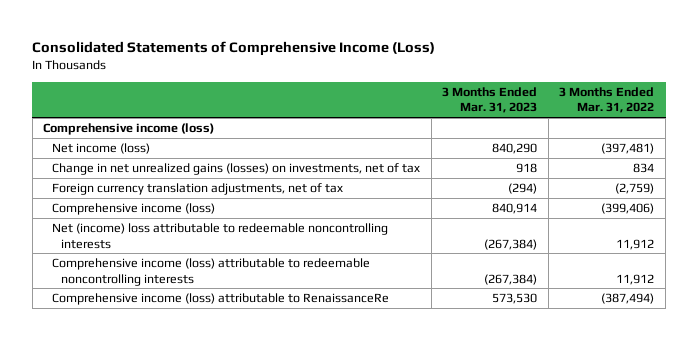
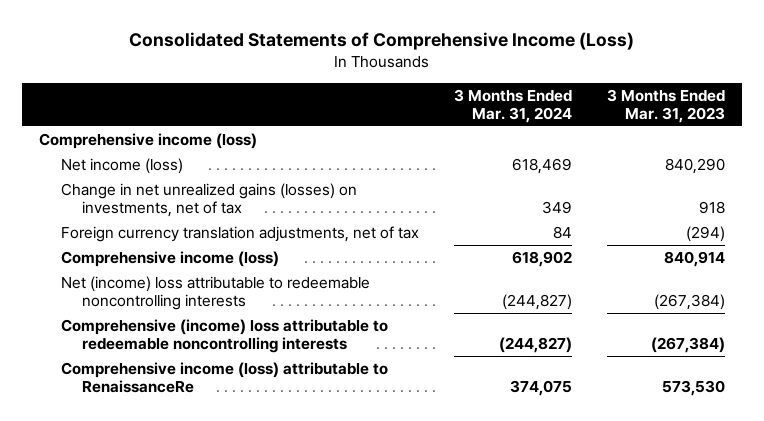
[559,86,655,114] 3 Months Ended Mar. 31, 2022 -> none
none -> [453,89,572,124] 3 Months Ended Mar. 31, 2024
[52,257,371,286] Comprehensive income (loss) attributable to redeemable noncontrolling interests -> [60,318,388,354] Comprehensive (income) loss attributable to redeemable noncontrolling interests

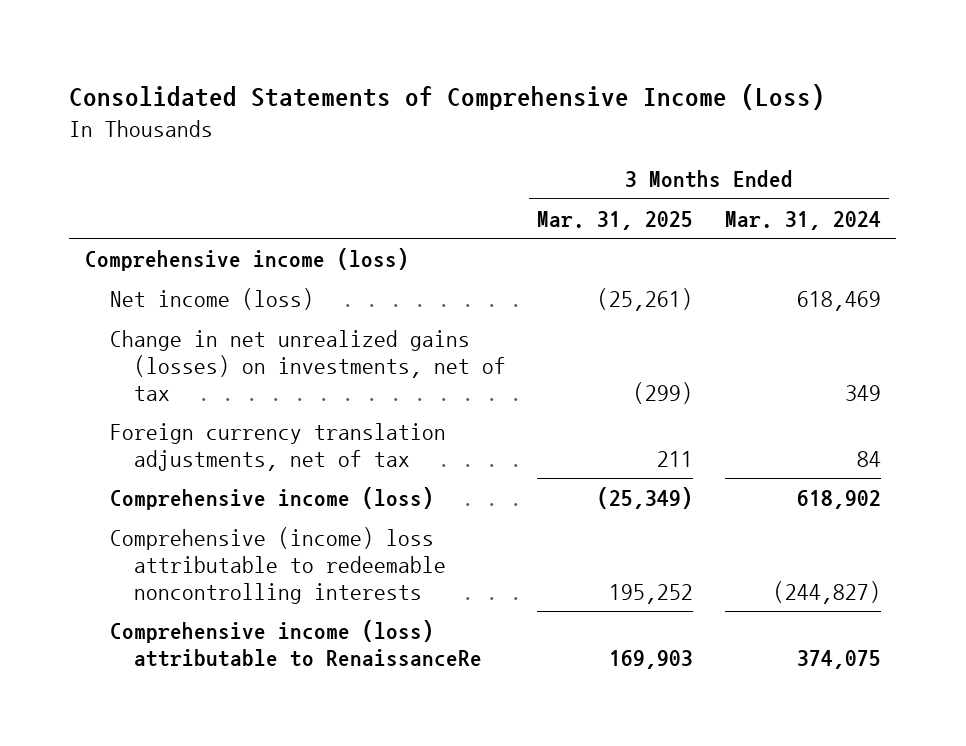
[606,89,725,124] 3 Months Ended Mar. 31, 2023 -> none
none -> [537,210,694,230] Mar. 31, 2025
[60,275,370,311] Net (income) loss attributable to redeemable noncontrolling interests -> none

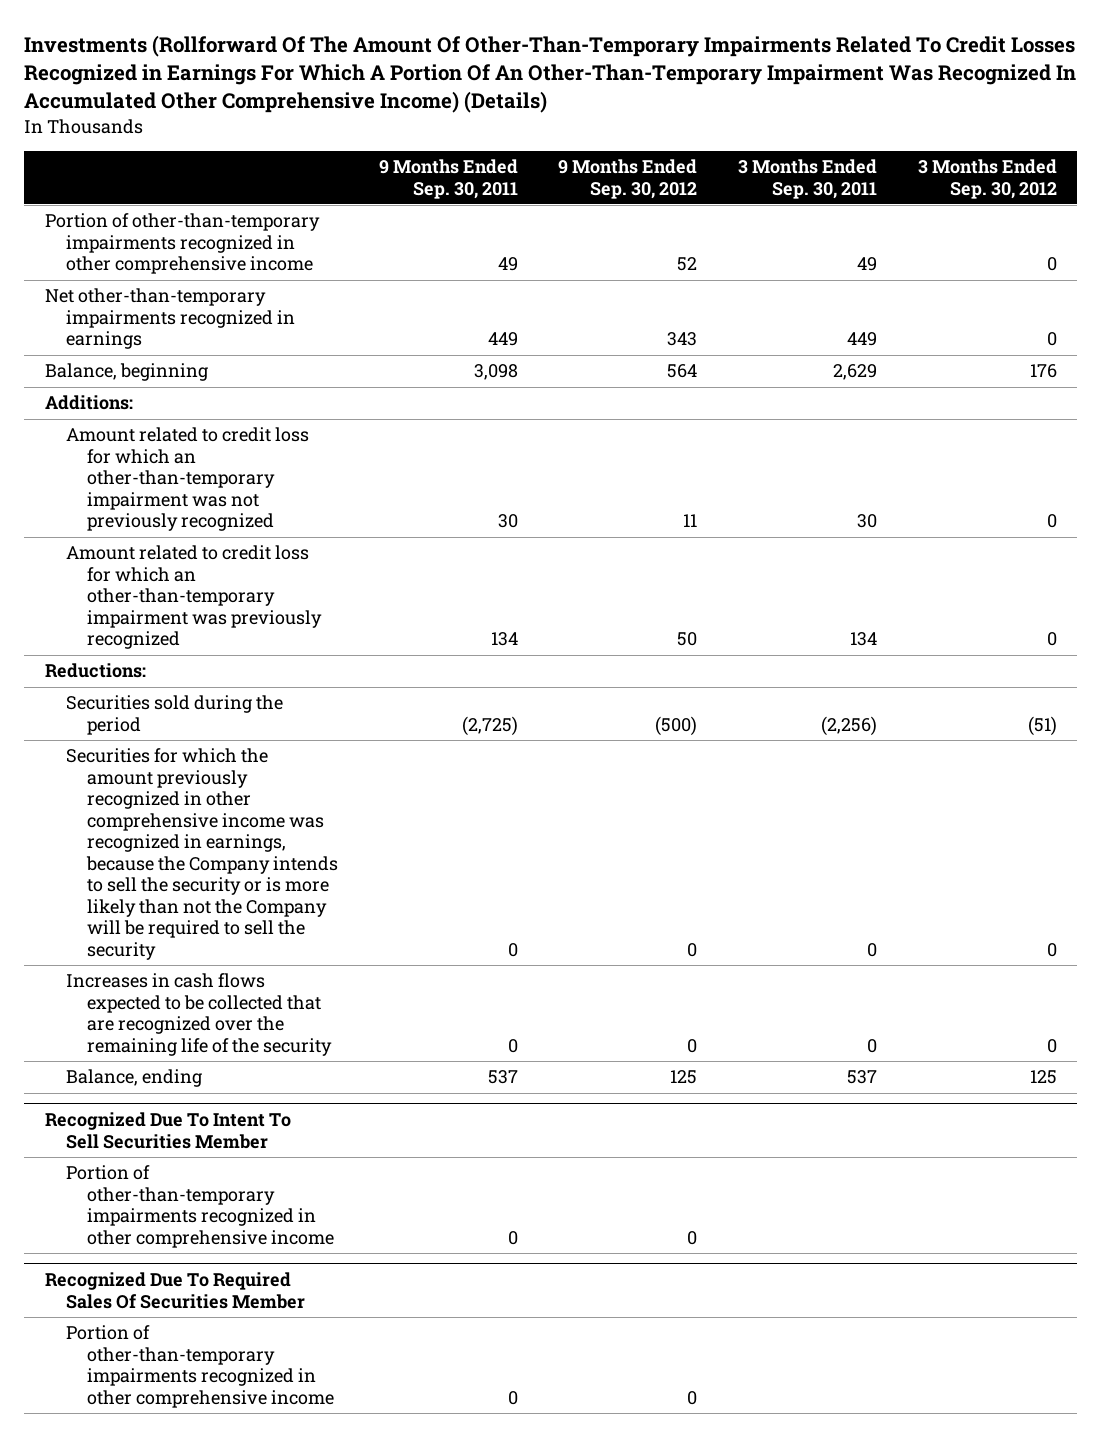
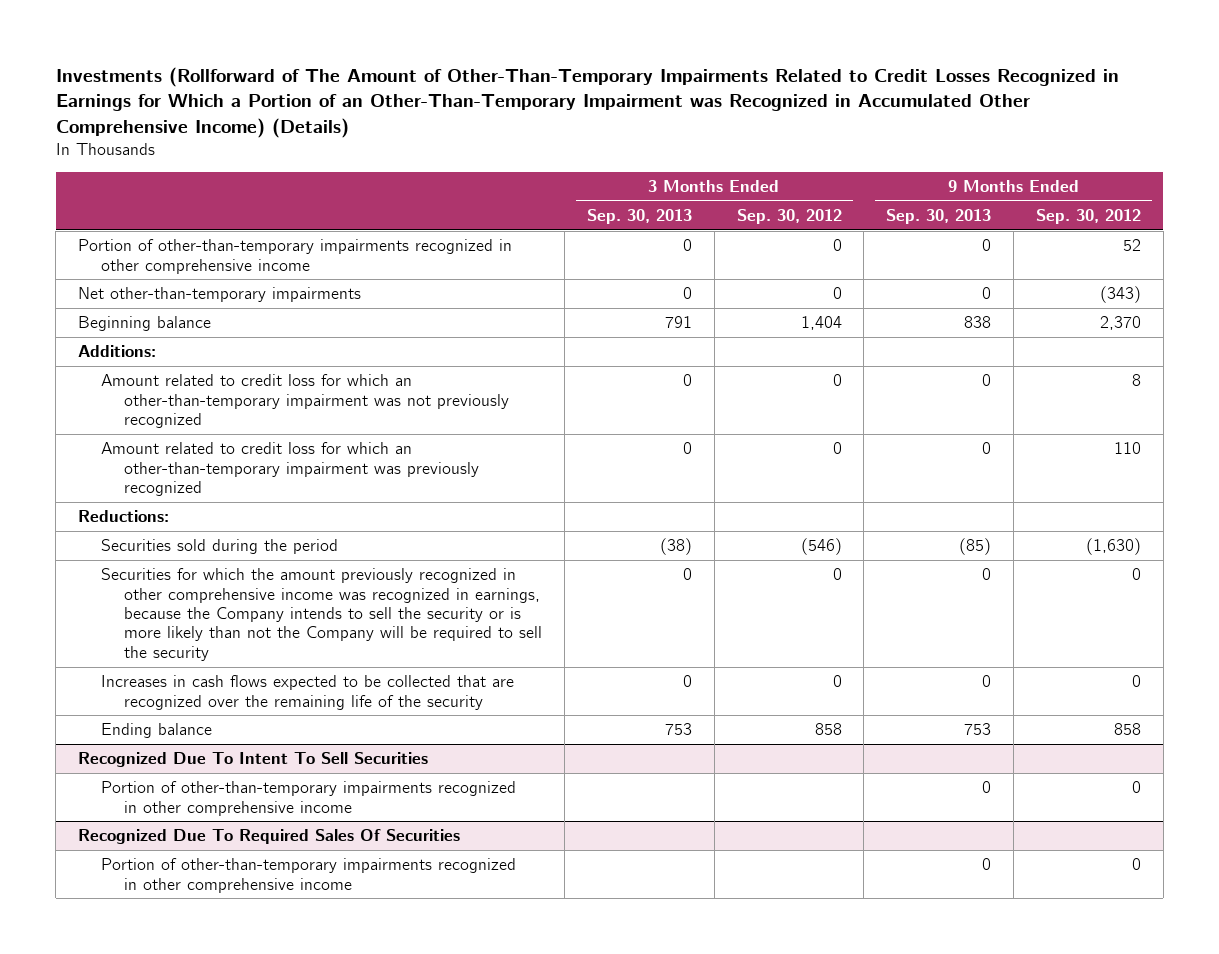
[24,35,1077,114] Investments (Rollforward Of The Amount Of Other-Than-Temporary Impairments Related To Credit Losses Recognized in Earnings For Which A Portion Of An Other-Than-Temporary Impairment Was Recognized In Accumulated Other Comprehensive Income) (Details) -> [55,66,1119,139] Investments (Rollforward of The Amount of Other-Than-Temporary Impairments Related to Credit Losses Recognized in Earnings for Which a Portion of an Other-Than-Temporary Impairment was Recognized in Accumulated Other Comprehensive Income) (Details)
[378,159,518,199] 9 Months Ended Sep. 30, 2011 -> none
[738,159,878,199] 3 Months Ended Sep. 30, 2011 -> none
none -> [586,208,692,224] Sep. 30, 2013
none -> [886,208,992,224] Sep. 30, 2013
[44,288,295,350] Net other-than-temporary impairments recognized in earnings -> [78,287,362,303] Net other-than-temporary impairments
[667,332,698,347] 343 -> [1099,286,1141,304] (343)
[44,363,208,382] Balance, beginning -> [78,316,212,332] Beginning balance
[667,364,698,379] 564 -> [1099,316,1141,331] 2,370
[1029,364,1057,379] 176 -> [800,316,842,331] 1,404
[683,514,698,528] 11 -> [1131,374,1141,387] 8
[677,632,698,647] 50 -> [1113,442,1141,455] 110
[655,715,698,736] (500) -> [1085,538,1141,556] (1,630)
[1027,715,1057,736] (51) -> [800,538,842,556] (546)
[65,1069,202,1088] Balance, ending -> [101,723,213,739] Ending balance
[670,1070,698,1085] 125 -> [1113,723,1141,736] 858
[1029,1070,1057,1085] 125 -> [814,723,842,736] 858
[44,1112,291,1149] Recognized Due To Intent To Sell Securities Member -> [78,752,429,768] Recognized Due To Intent To Sell Securities
[44,1272,305,1309] Recognized Due To Required Sales Of Securities Member -> [78,829,461,845] Recognized Due To Required Sales Of Securities

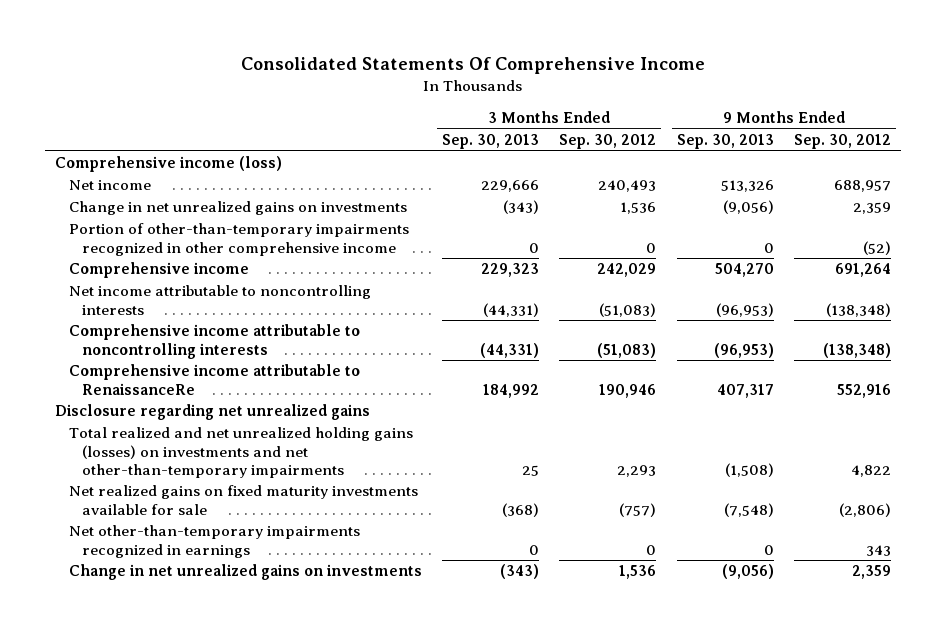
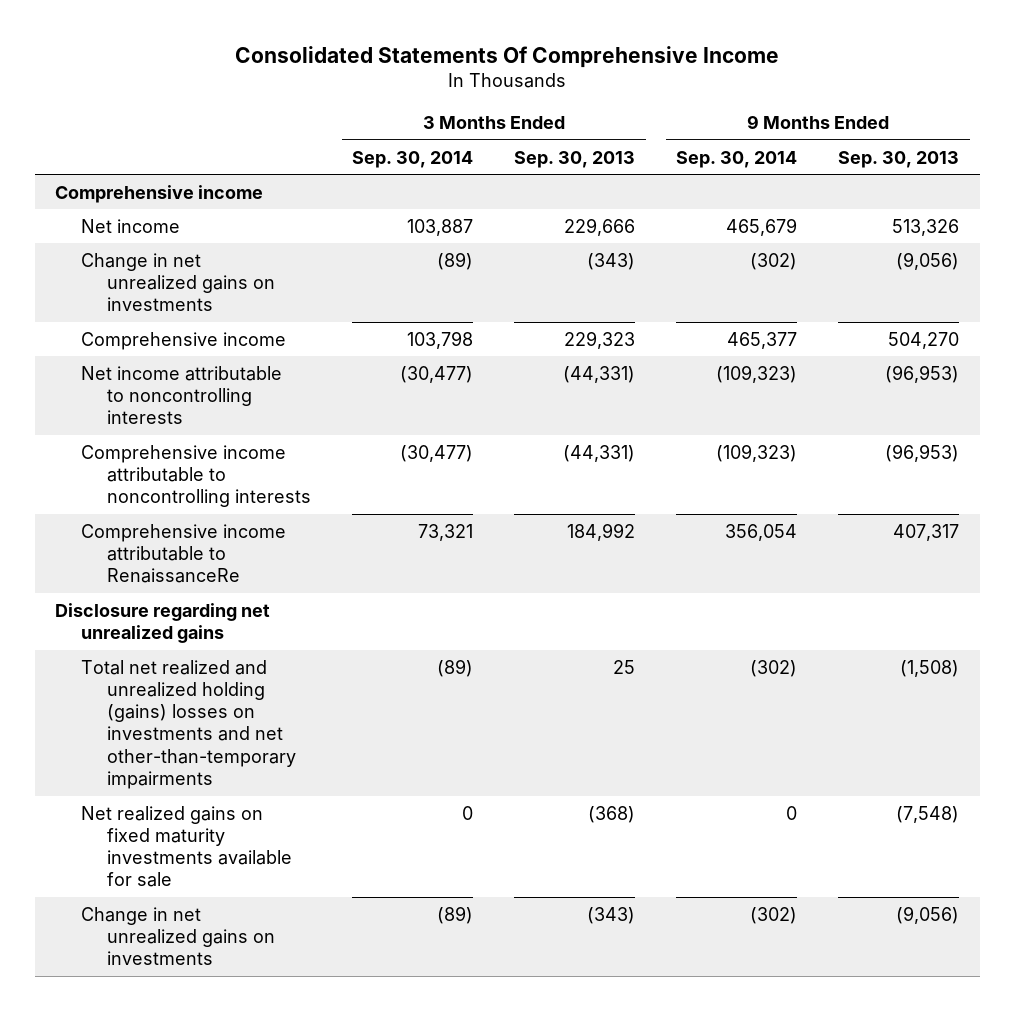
[559,133,657,149] Sep. 30, 2012 -> none
[793,133,891,149] Sep. 30, 2012 -> none
none -> [352,150,474,168] Sep. 30, 2014
none -> [676,150,798,168] Sep. 30, 2014
[55,156,283,173] Comprehensive income (loss) -> [55,184,264,203] Comprehensive income
[68,223,409,256] Portion of other-than-temporary impairments recognized in other comprehensive income -> none
[68,427,413,478] Total realized and net unrealized holding gains (losses) on investments and net other-than-temporary impairments -> [81,659,297,789] Total net realized and unrealized holding (gains) losses on investments and net other-than-temporary impairments
[68,525,360,558] Net other-than-temporary impairments recognized in earnings -> none

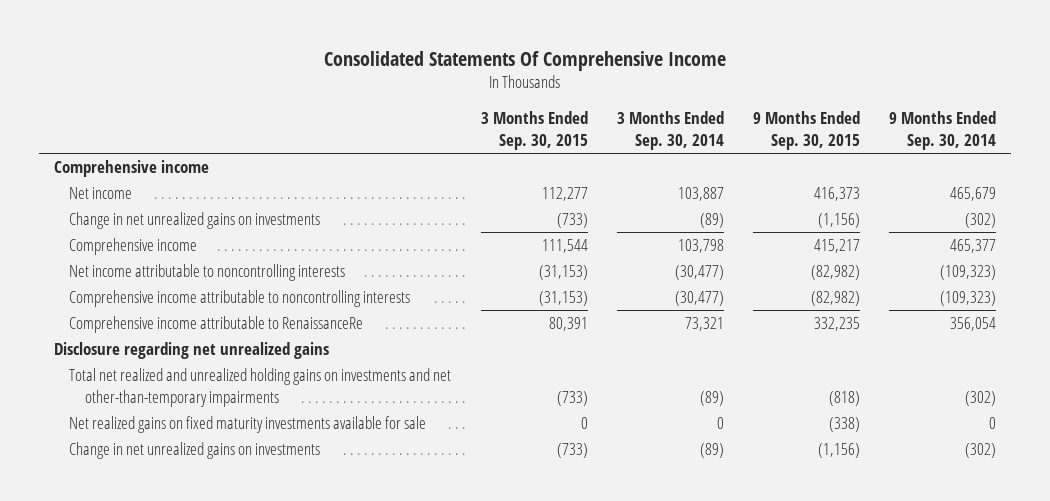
[514,150,636,168] Sep. 30, 2013 -> none
[838,150,960,168] Sep. 30, 2013 -> none
none -> [480,111,588,151] 3 Months Ended Sep. 30, 2015
none -> [752,111,860,151] 9 Months Ended Sep. 30, 2015
[81,659,297,789] Total net realized and unrealized holding (gains) losses on investments and net other-than-temporary impairments -> [69,367,452,407] Total net realized and unrealized holding gains on investments and net other-than-temporary impairments

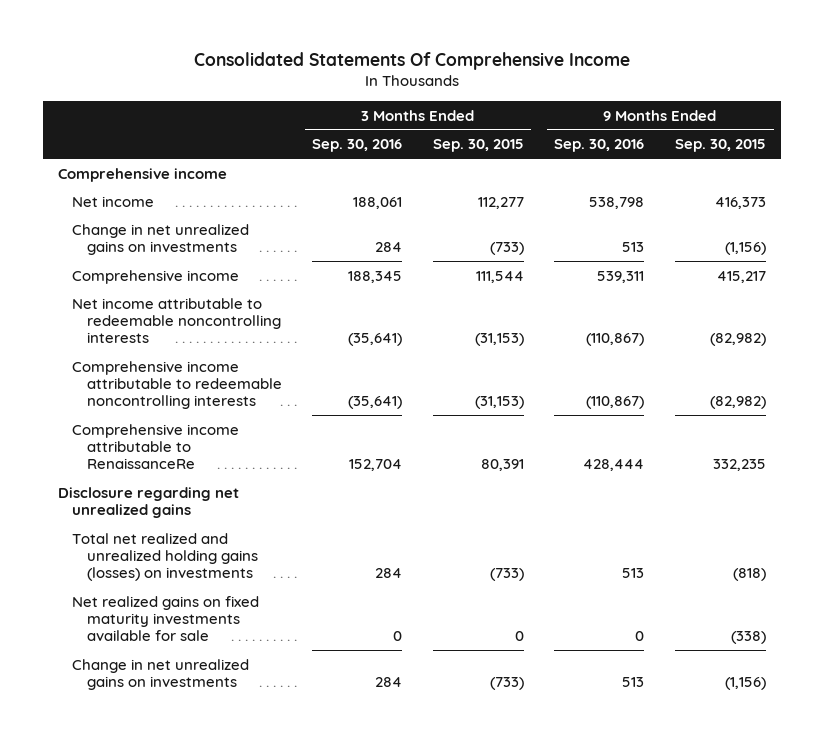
[616,111,724,151] 3 Months Ended Sep. 30, 2014 -> none
[888,111,996,151] 9 Months Ended Sep. 30, 2014 -> none
none -> [312,139,403,153] Sep. 30, 2016
none -> [554,139,645,153] Sep. 30, 2016
[69,263,346,281] Net income attributable to noncontrolling interests -> [72,297,281,344] Net income attributable to redeemable noncontrolling interests
[69,289,411,307] Comprehensive income attributable to noncontrolling interests -> [72,360,282,410] Comprehensive income attributable to redeemable noncontrolling interests
[69,367,452,407] Total net realized and unrealized holding gains on investments and net other-than-temporary impairments -> [72,532,258,582] Total net realized and unrealized holding gains (losses) on investments

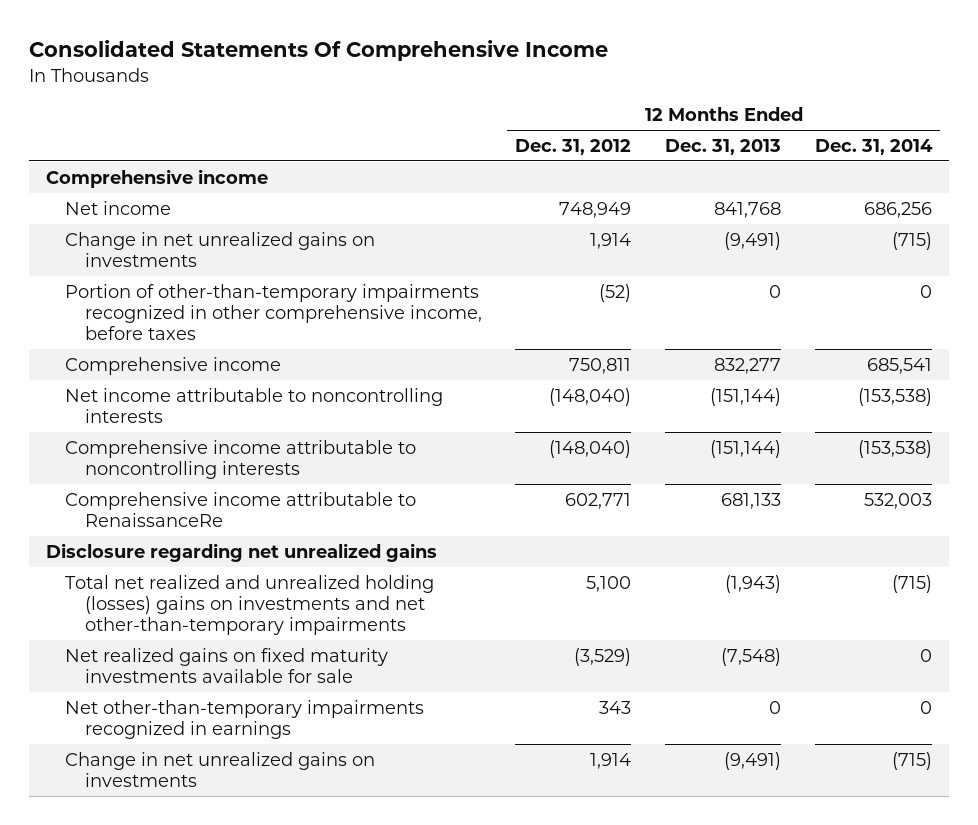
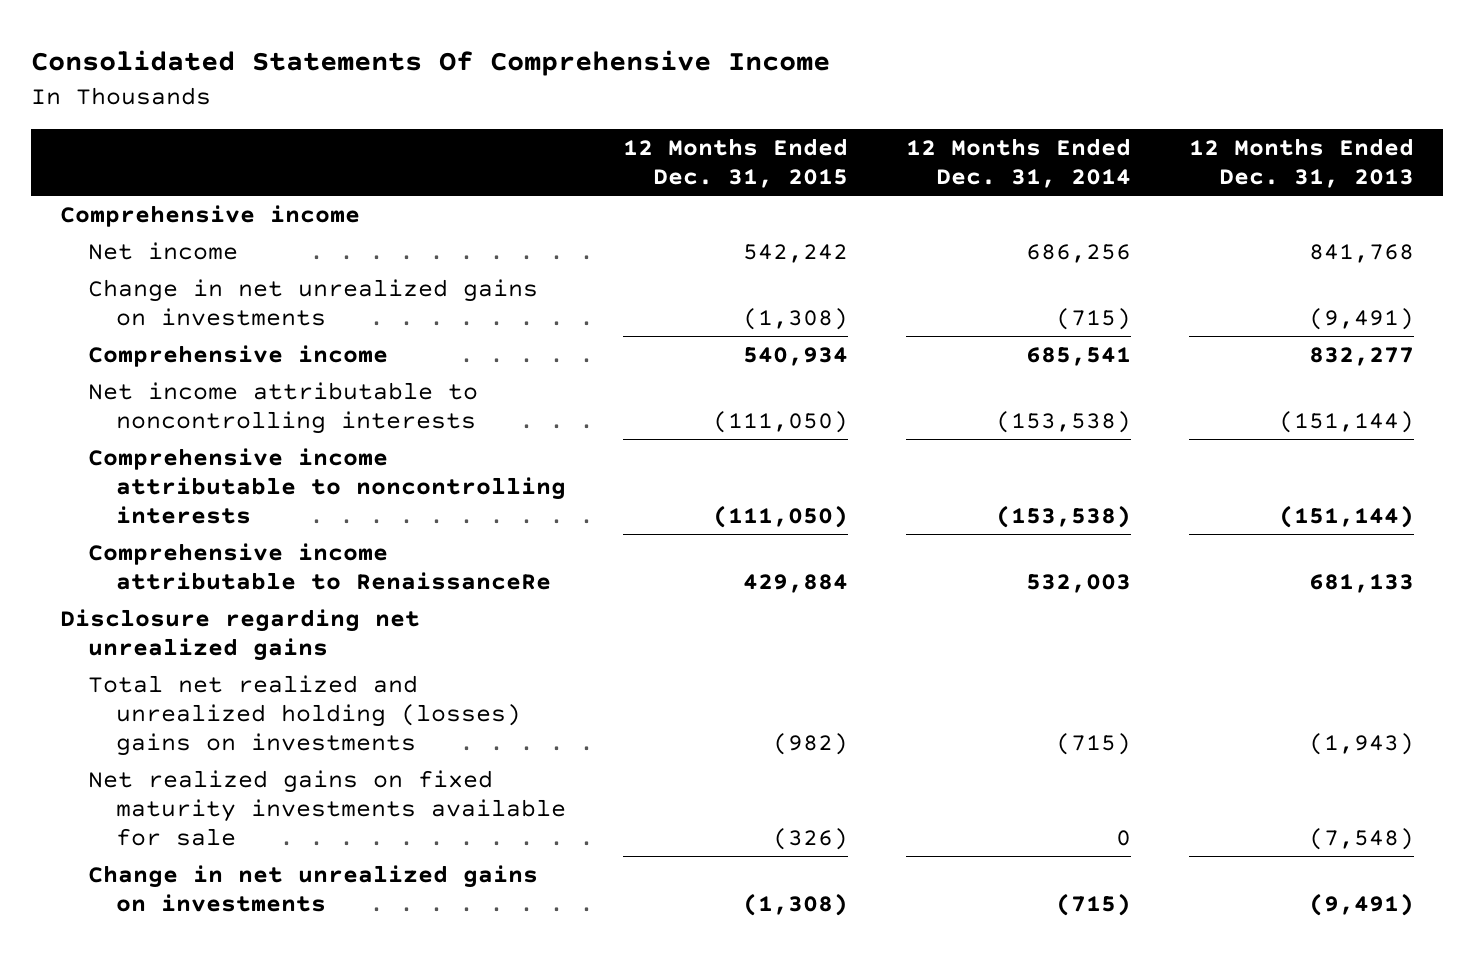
[515,138,632,155] Dec. 31, 2012 -> none
none -> [623,138,849,189] 12 Months Ended Dec. 31, 2015
[65,283,482,340] Portion of other-than-temporary impairments recognized in other comprehensive income, before taxes -> none
[65,574,435,635] Total net realized and unrealized holding (losses) gains on investments and net other-than-temporary impairments -> [87,674,521,757] Total net realized and unrealized holding (losses) gains on investments
[65,699,425,739] Net other-than-temporary impairments recognized in earnings -> none

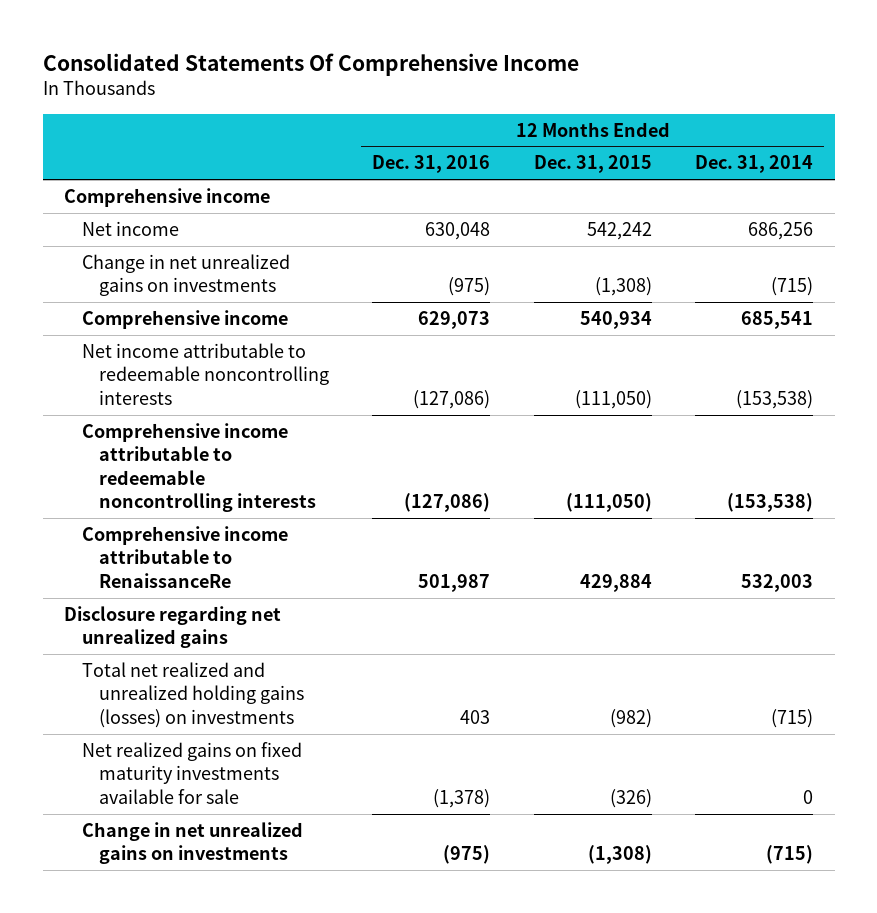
[1188,138,1414,189] 12 Months Ended Dec. 31, 2013 -> none
none -> [372,155,491,174] Dec. 31, 2016
[87,381,478,435] Net income attributable to noncontrolling interests -> [81,343,329,405] Net income attributable to redeemable noncontrolling interests
[87,447,566,525] Comprehensive income attributable to noncontrolling interests -> [81,423,316,513] Comprehensive income attributable to redeemable noncontrolling interests
[87,674,521,757] Total net realized and unrealized holding (losses) gains on investments -> [81,662,304,728] Total net realized and unrealized holding gains (losses) on investments

